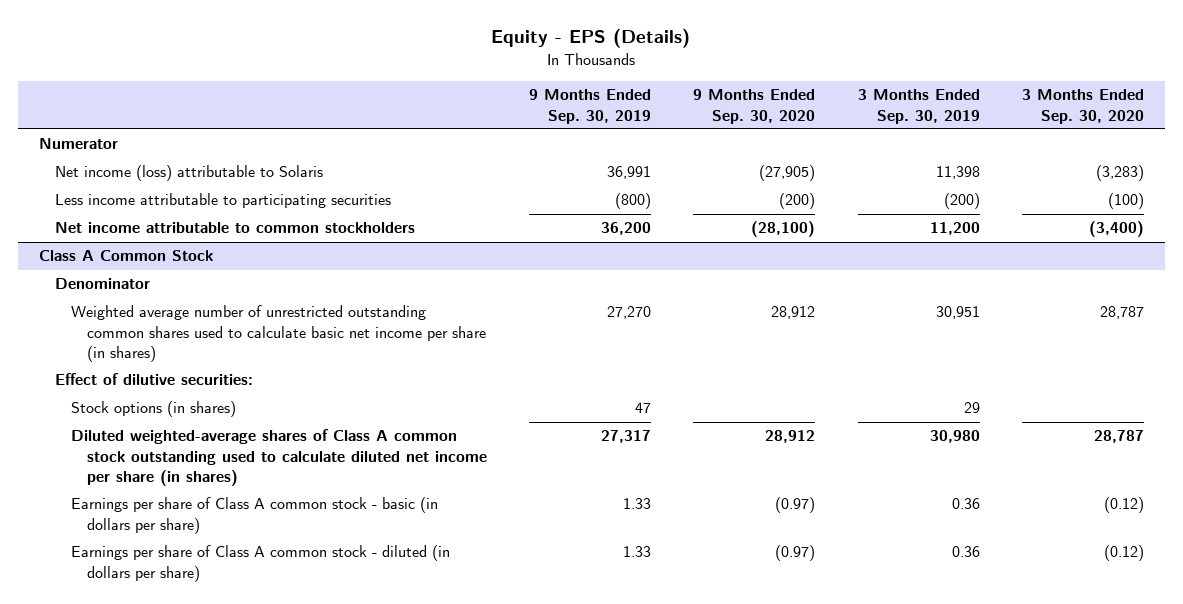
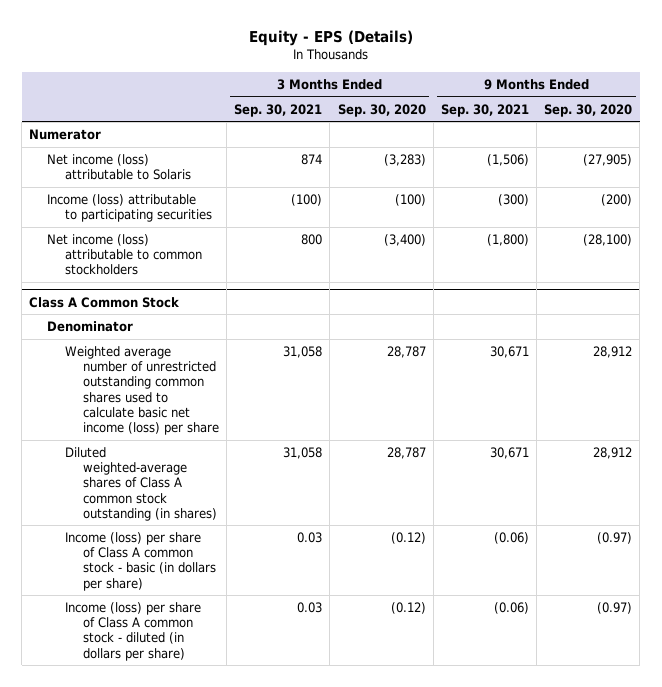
[528,89,651,124] 9 Months Ended Sep. 30, 2019 -> none
[857,89,980,124] 3 Months Ended Sep. 30, 2019 -> none
none -> [234,103,323,117] Sep. 30, 2021
none -> [440,103,529,117] Sep. 30, 2021
[54,193,391,209] Less income attributable to participating securities -> [47,194,213,223] Income (loss) attributable to participating securities
[54,222,415,234] Net income attributable to common stockholders -> [47,234,203,276] Net income (loss) attributable to common stockholders
[54,373,253,386] Effect of dilutive securities: -> none
[70,401,236,418] Stock options (in shares) -> none
[70,305,486,363] Weighted average number of unrestricted outstanding common shares used to calculate basic net income per share (in shares) -> [65,346,220,435] Weighted average number of unrestricted outstanding common shares used to calculate basic net income (loss) per share
[70,429,487,487] Diluted weighted-average shares of Class A common stock outstanding used to calculate diluted net income per share (in shares) -> [65,447,218,521] Diluted weighted-average shares of Class A common stock outstanding (in shares)
[70,497,438,534] Earnings per share of Class A common stock - basic (in dollars per share) -> [65,532,217,591] Income (loss) per share of Class A common stock - basic (in dollars per share)
[70,545,450,582] Earnings per share of Class A common stock - diluted (in dollars per share) -> [65,602,202,661] Income (loss) per share of Class A common stock - diluted (in dollars per share)

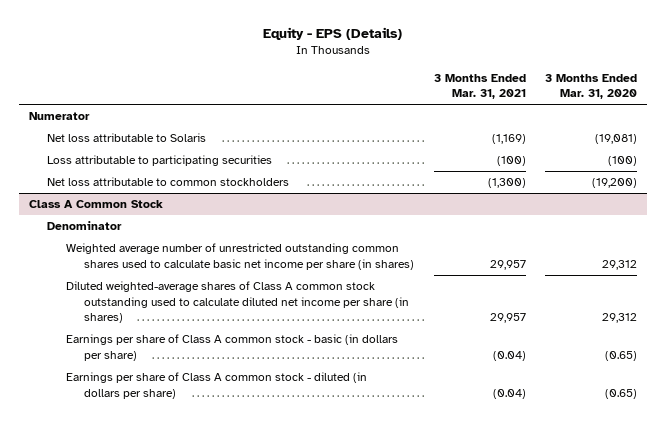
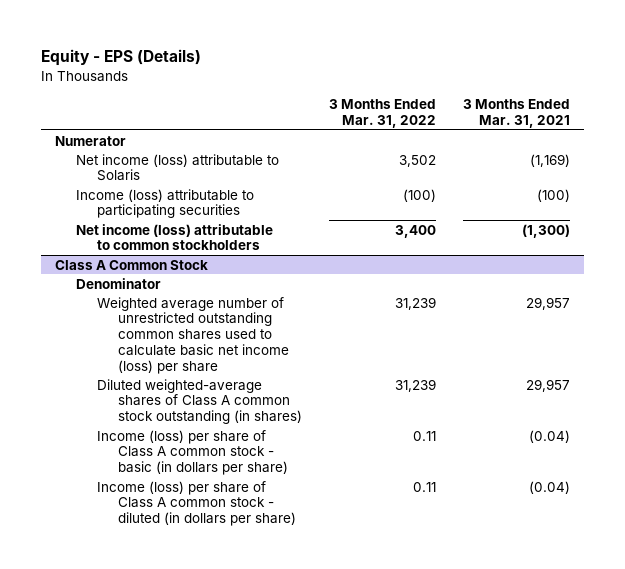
[545,73,638,99] 3 Months Ended Mar. 31, 2020 -> none
none -> [328,99,436,128] 3 Months Ended Mar. 31, 2022
[47,133,207,143] Net loss attributable to Solaris -> [75,153,279,182] Net income (loss) attributable to Solaris
[47,155,273,167] Loss attributable to participating securities -> [75,188,254,219] Income (loss) attributable to participating securities
[47,177,290,187] Net loss attributable to common stockholders -> [75,223,273,251] Net income (loss) attributable to common stockholders
[65,243,415,270] Weighted average number of unrestricted outstanding common shares used to calculate basic net income per share (in shares) -> [96,296,289,374] Weighted average number of unrestricted outstanding common shares used to calculate basic net income (loss) per share
[65,281,410,324] Diluted weighted-average shares of Class A common stock outstanding used to calculate diluted net income per share (in shares) -> [96,378,302,425] Diluted weighted-average shares of Class A common stock outstanding (in shares)
[65,334,398,361] Earnings per share of Class A common stock - basic (in dollars per share) -> [96,429,288,476] Income (loss) per share of Class A common stock - basic (in dollars per share)
[65,372,367,399] Earnings per share of Class A common stock - diluted (in dollars per share) -> [96,480,296,527] Income (loss) per share of Class A common stock - diluted (in dollars per share)

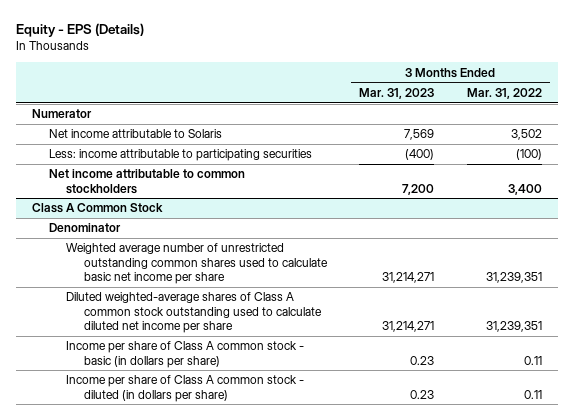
[463,99,571,128] 3 Months Ended Mar. 31, 2021 -> none
none -> [359,87,435,99] Mar. 31, 2023
[75,153,279,182] Net income (loss) attributable to Solaris -> [49,129,223,139] Net income attributable to Solaris
[75,188,254,219] Income (loss) attributable to participating securities -> [49,149,313,162] Less: income attributable to participating securities
[75,223,273,251] Net income (loss) attributable to common stockholders -> [49,169,246,194] Net income attributable to common stockholders
[96,296,289,374] Weighted average number of unrestricted outstanding common shares used to calculate basic net income (loss) per share -> [66,243,328,284] Weighted average number of unrestricted outstanding common shares used to calculate basic net income per share
[394,296,436,310] 31,239 -> [485,271,542,283] 31,239,351
[96,378,302,425] Diluted weighted-average shares of Class A common stock outstanding (in shares) -> [66,292,322,333] Diluted weighted-average shares of Class A common stock outstanding used to calculate diluted net income per share
[394,378,436,392] 31,239 -> [485,320,542,332] 31,239,351
[96,429,288,476] Income (loss) per share of Class A common stock - basic (in dollars per share) -> [66,341,305,368] Income per share of Class A common stock - basic (in dollars per share)
[96,480,296,527] Income (loss) per share of Class A common stock - diluted (in dollars per share) -> [66,375,305,402] Income per share of Class A common stock - diluted (in dollars per share)

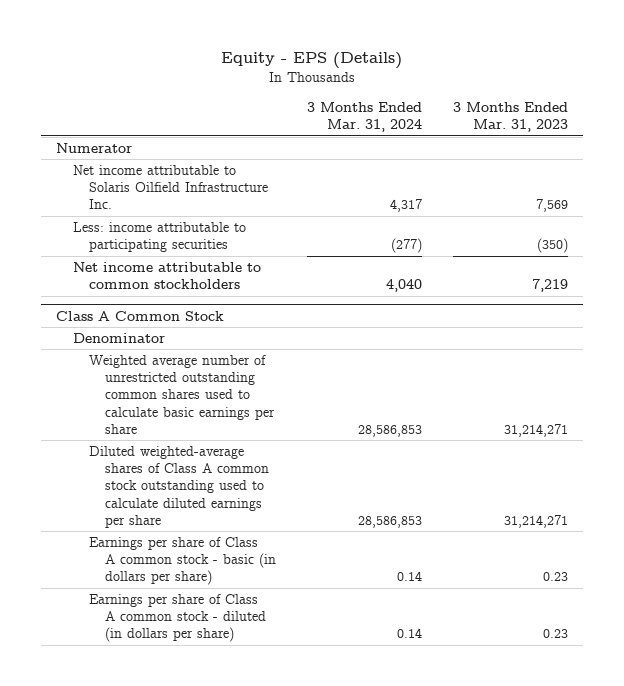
[466,87,542,99] Mar. 31, 2022 -> none
none -> [307,102,423,133] 3 Months Ended Mar. 31, 2024
[49,129,223,139] Net income attributable to Solaris -> [72,165,269,210] Net income attributable to Solaris Oilfield Infrastructure Inc.
[405,149,435,161] (400) -> [536,238,568,254] (350)
[402,183,435,195] 7,200 -> [531,279,568,293] 7,219
[66,243,328,284] Weighted average number of unrestricted outstanding common shares used to calculate basic net income per share -> [89,355,276,434] Weighted average number of unrestricted outstanding common shares used to calculate basic earnings per share
[66,292,322,333] Diluted weighted-average shares of Class A common stock outstanding used to calculate diluted net income per share -> [89,446,270,528] Diluted weighted-average shares of Class A common stock outstanding used to calculate diluted earnings per share
[66,341,305,368] Income per share of Class A common stock - basic (in dollars per share) -> [89,537,277,586] Earnings per share of Class A common stock - basic (in dollars per share)
[66,375,305,402] Income per share of Class A common stock - diluted (in dollars per share) -> [89,594,267,643] Earnings per share of Class A common stock - diluted (in dollars per share)

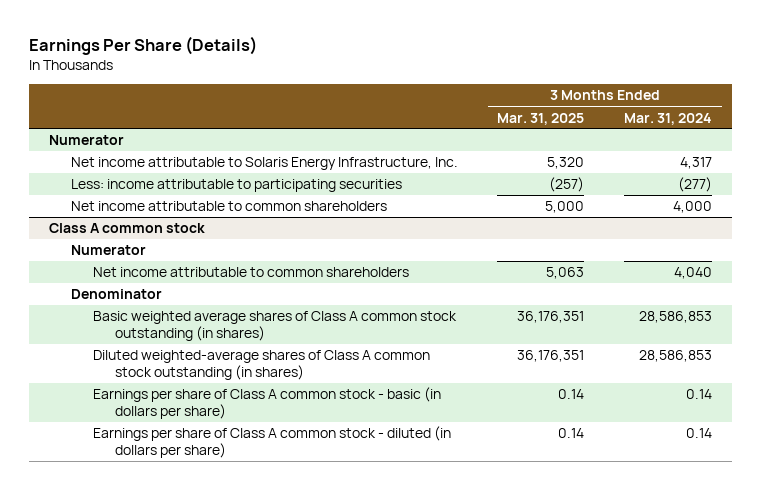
[220,51,402,69] Equity - EPS (Details) -> [28,35,257,55] Earnings Per Share (Details)
[452,102,568,133] 3 Months Ended Mar. 31, 2023 -> none
none -> [497,112,585,125] Mar. 31, 2025
[72,165,269,210] Net income attributable to Solaris Oilfield Infrastructure Inc. -> [70,157,458,171] Net income attributable to Solaris Energy Infrastructure, Inc.
[72,262,261,290] Net income attributable to common stockholders -> [70,201,387,212] Net income attributable to common shareholders
[386,279,423,293] 4,040 -> [672,201,712,214] 4,000
[56,310,225,321] Class A Common Stock -> [48,223,205,234] Class A common stock
none -> [70,245,146,256] Numerator
none -> [92,267,409,278] Net income attributable to common shareholders
[89,355,276,434] Weighted average number of unrestricted outstanding common shares used to calculate basic earnings per share -> [92,311,457,342] Basic weighted average shares of Class A common stock outstanding (in shares)
[89,446,270,528] Diluted weighted-average shares of Class A common stock outstanding used to calculate diluted earnings per share -> [92,350,430,381] Diluted weighted-average shares of Class A common stock outstanding (in shares)

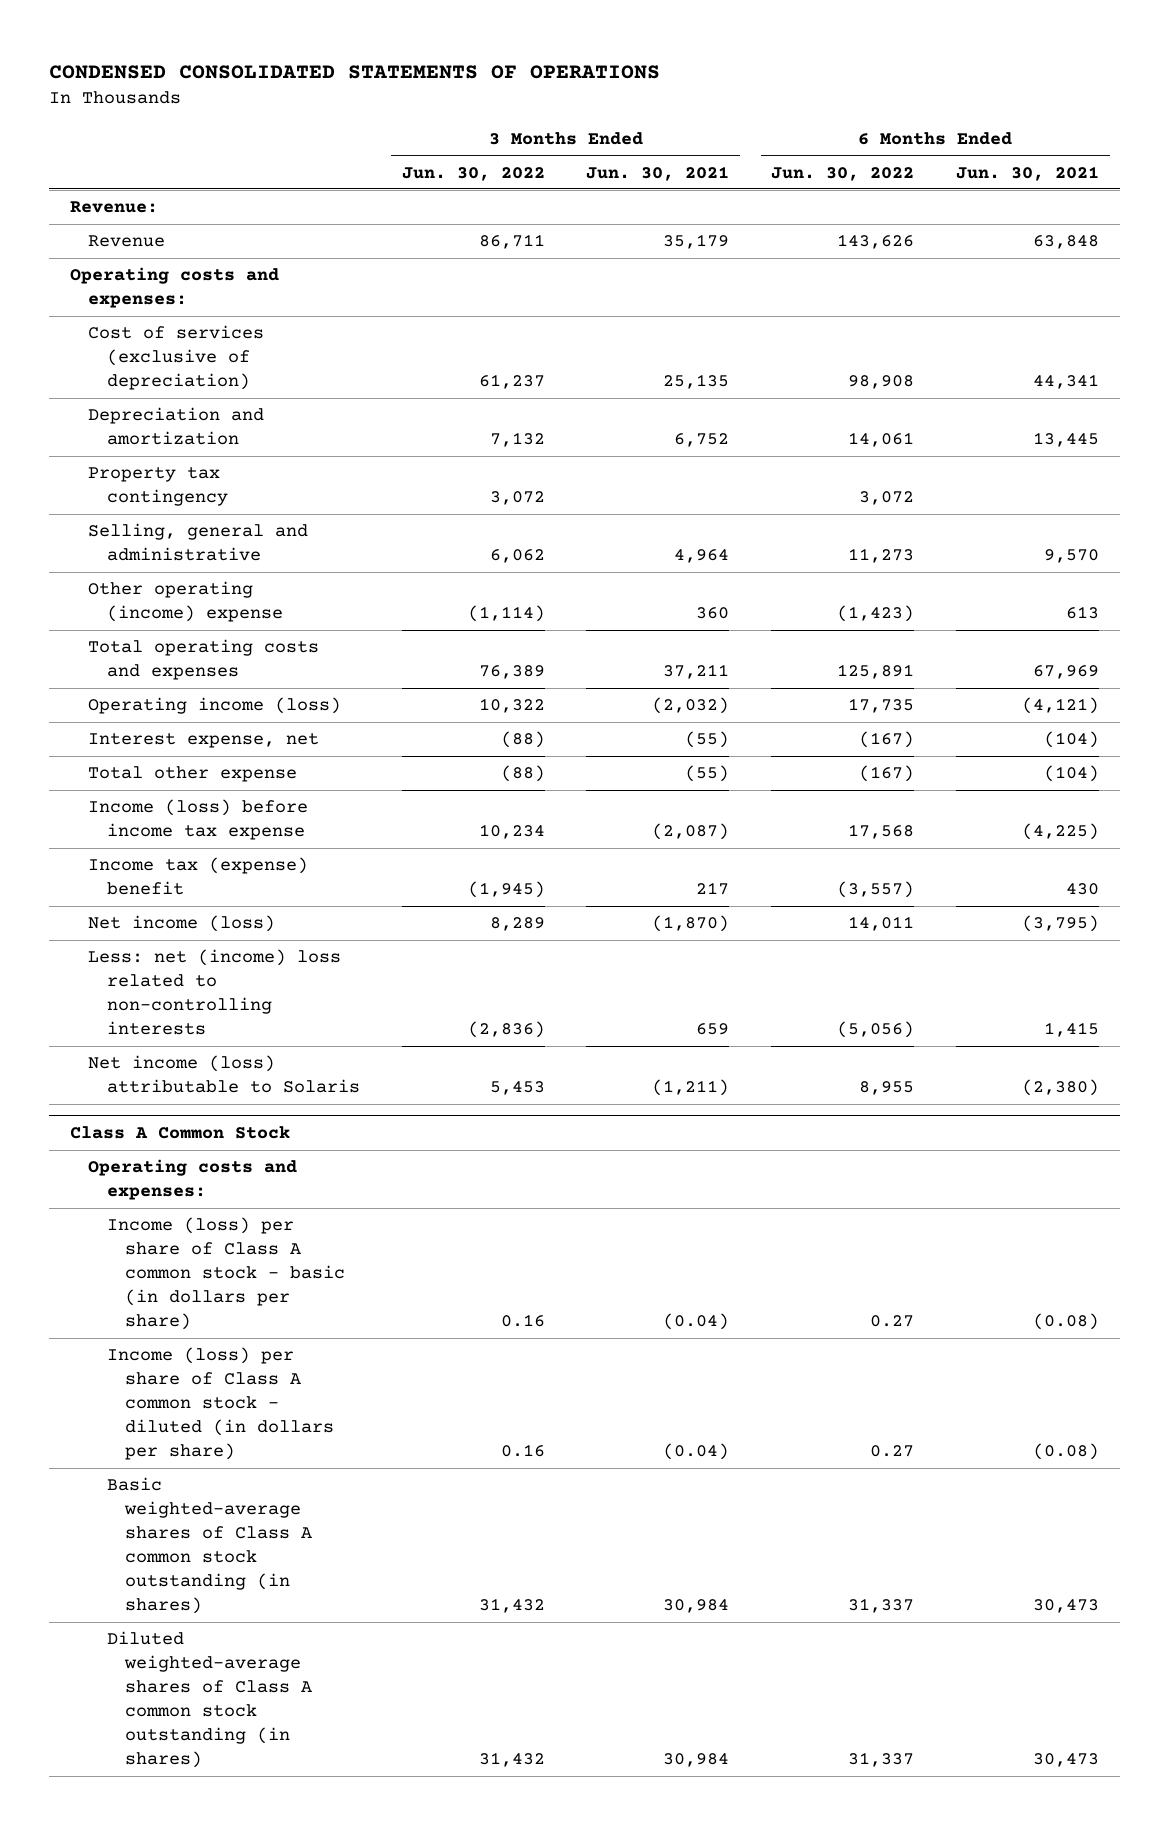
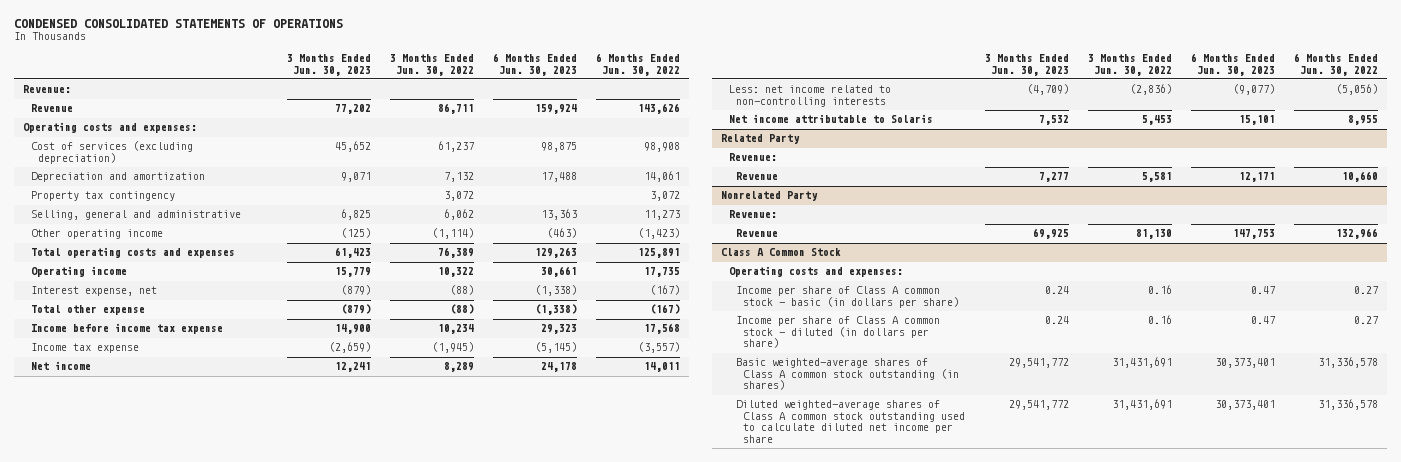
[586,165,730,181] Jun. 30, 2021 -> none
[956,165,1100,181] Jun. 30, 2021 -> none
none -> [286,54,371,76] 3 Months Ended Jun. 30, 2023
none -> [492,53,577,76] 6 Months Ended Jun. 30, 2023
[88,325,265,391] Cost of services (exclusive of depreciation) -> [30,141,193,164] Cost of services (excluding depreciation)
[88,581,283,623] Other operating (income) expense -> [30,229,163,240] Other operating income
[88,697,342,715] Operating income (loss) -> [30,266,127,278] Operating income
[88,799,309,841] Income (loss) before income tax expense -> [30,323,223,335] Income before income tax expense
[88,857,309,896] Income tax (expense) benefit -> [30,343,139,354] Income tax expense
[88,915,276,933] Net income (loss) -> [30,361,91,371] Net income
[88,949,342,1036] Less: net (income) loss related to non-controlling interests -> [728,85,891,107] Less: net income related to non-controlling interests
[88,1055,360,1094] Net income (loss) attributable to Solaris -> [728,114,933,124] Net income attributable to Solaris
none -> [721,134,801,145] Related Party
none -> [728,153,777,162] Revenue:
none -> [736,172,779,181] Revenue
none -> [721,191,819,202] Nonrelated Party
none -> [728,210,777,219] Revenue:
none -> [736,229,779,238] Revenue
[106,1217,345,1331] Income (loss) per share of Class A common stock - basic (in dollars per share) -> [736,286,960,308] Income per share of Class A common stock - basic (in dollars per share)
[106,1347,334,1461] Income (loss) per share of Class A common stock - diluted (in dollars per share) -> [736,316,941,349] Income per share of Class A common stock - diluted (in dollars per share)
[478,1598,545,1614] 31,432 -> [1111,357,1172,369] 31,431,691
[848,1598,915,1614] 31,337 -> [1317,357,1378,369] 31,336,578
[106,1631,312,1769] Diluted weighted-average shares of Class A common stock outstanding (in shares) -> [736,400,966,443] Diluted weighted-average shares of Class A common stock outstanding used to calculate diluted net income per share
[478,1752,545,1768] 31,432 -> [1111,399,1172,411] 31,431,691
[848,1752,915,1768] 31,337 -> [1317,399,1378,411] 31,336,578

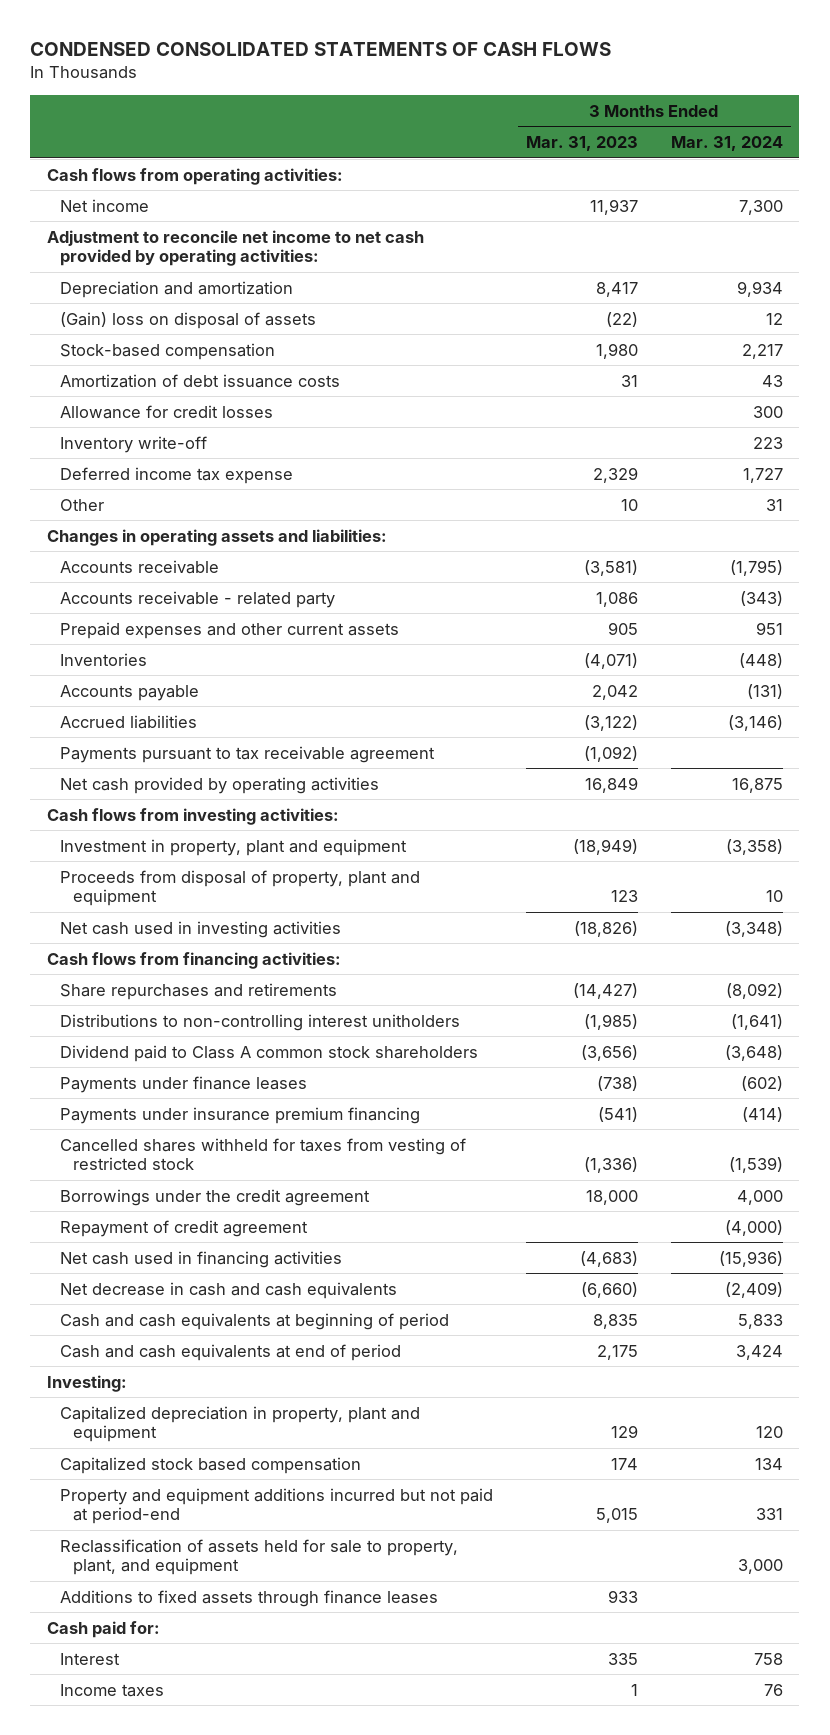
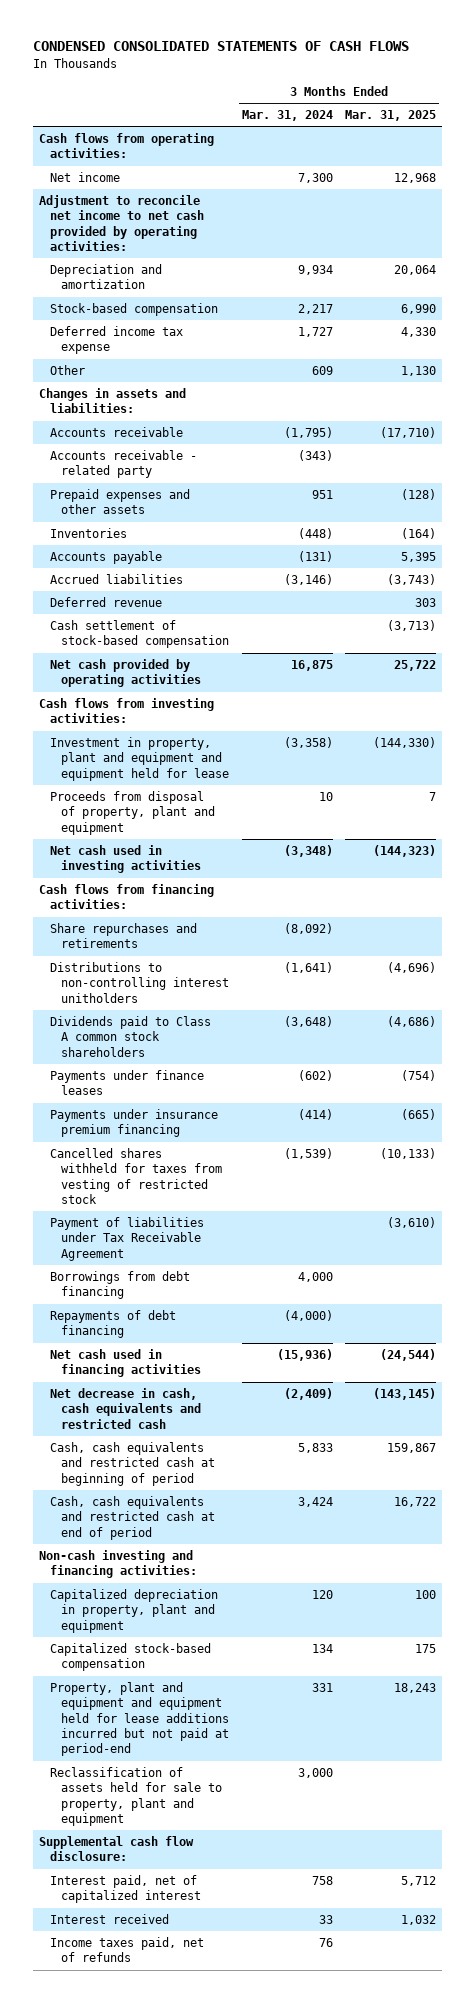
[525,136,638,152] Mar. 31, 2023 -> none
none -> [344,110,436,122] Mar. 31, 2025
[59,311,316,329] (Gain) loss on disposal of assets -> none
[59,373,340,388] Amortization of debt issuance costs -> none
[59,404,273,419] Allowance for credit losses -> none
[59,435,207,453] Inventory write-off -> none
[765,498,783,511] 31 -> [311,366,333,376] 609
[46,528,387,546] Changes in operating assets and liabilities: -> [38,388,186,414] Changes in assets and liabilities:
[59,621,399,639] Prepaid expenses and other current assets -> [50,489,191,515] Prepaid expenses and other assets
[59,745,435,763] Payments pursuant to tax receivable agreement -> none
none -> [50,597,163,608] Deferred revenue
none -> [50,620,230,649] Cash settlement of stock-based compensation
[59,838,407,856] Investment in property, plant and equipment -> [50,737,230,781] Investment in property, plant and equipment and equipment held for lease
[59,1044,478,1062] Dividend paid to Class A common stock shareholders -> [50,1016,212,1057] Dividends paid to Class A common stock shareholders
none -> [50,1217,205,1261] Payment of liabilities under Tax Receivable Agreement
[59,1188,370,1206] Borrowings under the credit agreement -> [50,1271,191,1300] Borrowings from debt financing
[59,1219,308,1237] Repayment of credit agreement -> [50,1310,177,1339] Repayments of debt financing
[46,1374,127,1392] Investing: -> none
[59,1281,397,1299] Net decrease in cash and cash equivalents -> [50,1388,202,1429] Net decrease in cash, cash equivalents and restricted cash
[59,1312,449,1330] Cash and cash equivalents at beginning of period -> [50,1442,216,1486] Cash, cash equivalents and restricted cash at beginning of period
[59,1343,401,1361] Cash and cash equivalents at end of period -> [50,1496,216,1540] Cash, cash equivalents and restricted cash at end of period
none -> [38,1550,198,1579] Non-cash investing and financing activities:
[59,1589,438,1607] Additions to fixed assets through finance leases -> none
[59,1456,361,1474] Capitalized stock based compensation -> [50,1643,212,1672] Capitalized stock-based compensation
[59,1487,493,1525] Property and equipment additions incurred but not paid at period-end -> [50,1682,230,1757] Property, plant and equipment and equipment held for lease additions incurred but not paid at period-end
[59,1538,458,1576] Reclassification of assets held for sale to property, plant, and equipment -> [50,1767,223,1826] Reclassification of assets held for sale to property, plant and equipment
[46,1620,160,1638] Cash paid for: -> [38,1836,194,1862] Supplemental cash flow disclosure:
[59,1652,120,1665] Interest -> [50,1875,202,1904] Interest paid, net of capitalized interest
none -> [50,1914,170,1925] Interest received
[59,1683,164,1697] Income taxes -> [50,1937,205,1963] Income taxes paid, net of refunds

